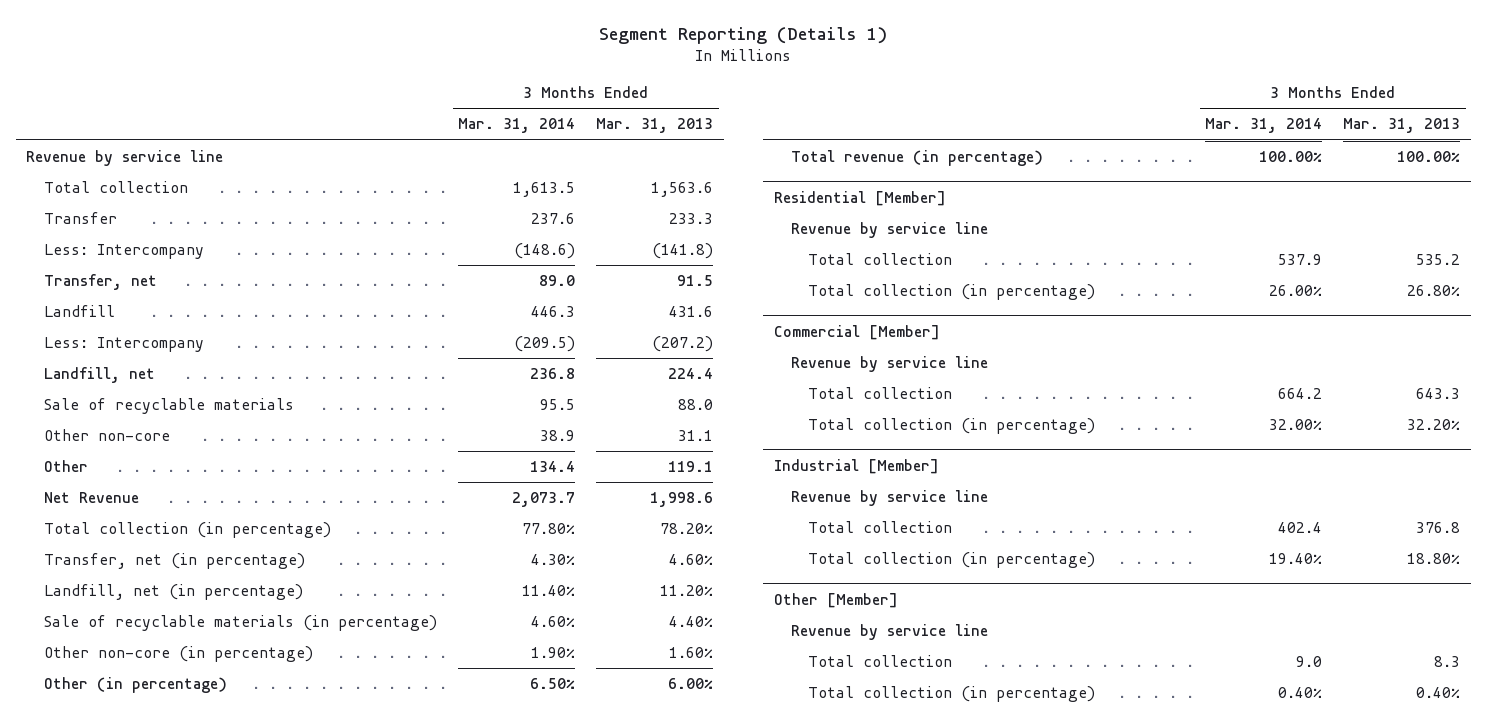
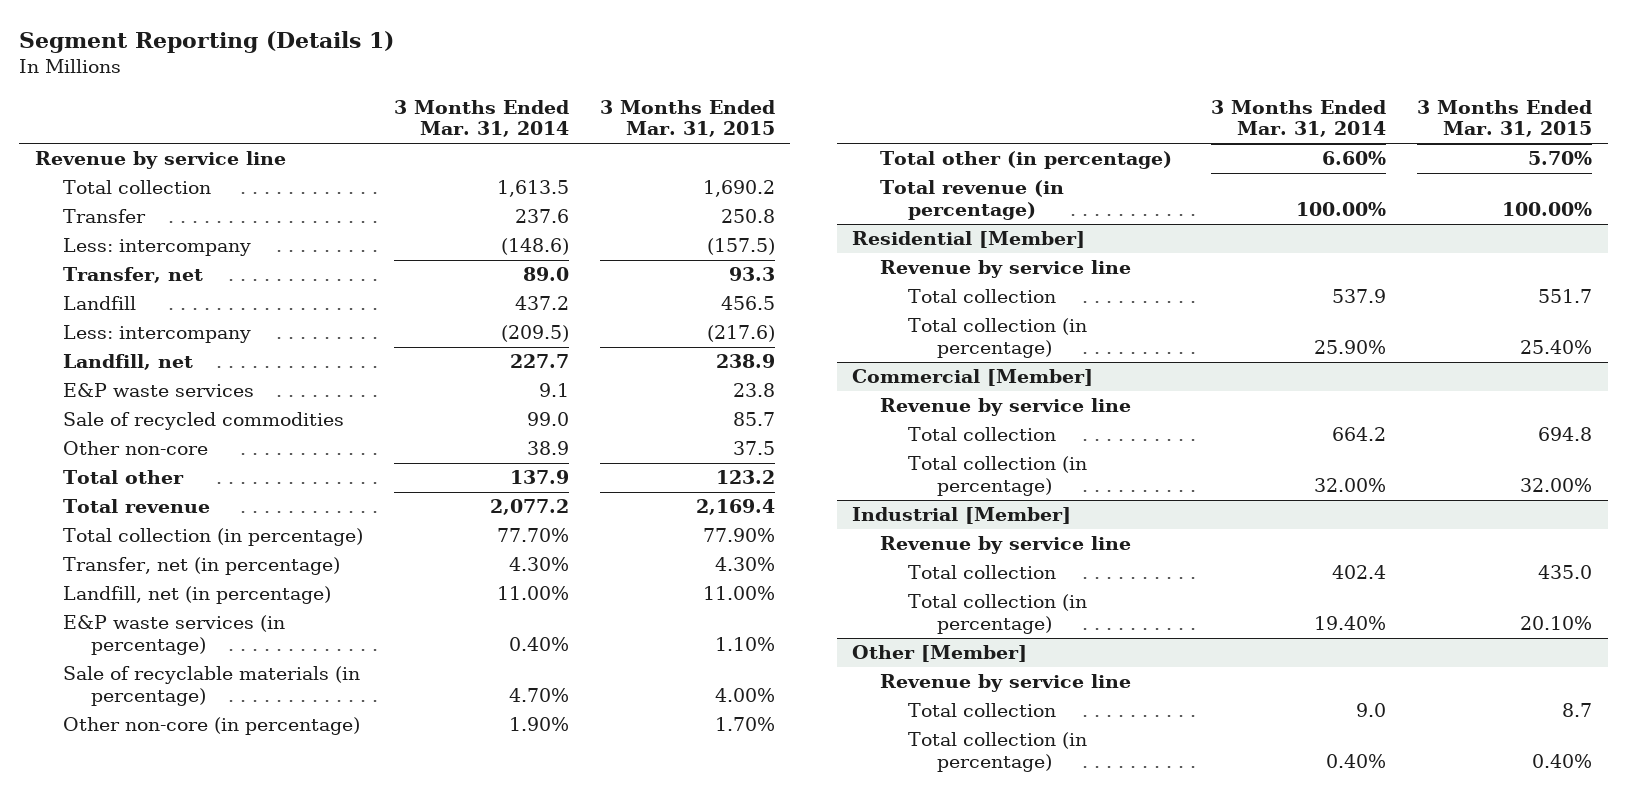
[596,118,714,134] Mar. 31, 2013 -> none
none -> [599,99,775,138] 3 Months Ended Mar. 31, 2015
[43,244,204,260] Less: Intercompany -> [62,238,251,257] Less: intercompany
[530,306,575,318] 446.3 -> [514,296,569,311] 437.2
[43,337,204,353] Less: Intercompany -> [62,325,251,344] Less: intercompany
[529,368,575,380] 236.8 -> [509,354,569,369] 227.7
none -> [62,383,254,398] E&P waste services
[43,398,294,415] Sale of recyclable materials -> [62,412,344,431] Sale of recycled commodities
[539,399,575,411] 95.5 -> [526,412,569,427] 99.0
[43,460,88,473] Other -> [62,470,184,485] Total other
[529,461,575,473] 134.4 -> [509,470,569,485] 137.9
[43,492,139,504] Net Revenue -> [62,499,210,514] Total revenue
[511,492,575,508] 2,073.7 -> [489,499,569,516] 2,077.2
[521,523,575,535] 77.80% -> [496,528,569,543] 77.70%
[521,585,575,597] 11.40% -> [496,586,569,601] 11.00%
none -> [62,615,285,656] E&P waste services (in percentage)
[530,616,575,628] 4.60% -> [508,688,569,703] 4.70%
[43,677,227,694] Other (in percentage) -> [880,151,1173,170] Total other (in percentage)
[529,678,575,690] 6.50% -> [1322,151,1387,166] 6.60%
[1269,285,1323,297] 26.00% -> [1314,340,1387,355] 25.90%

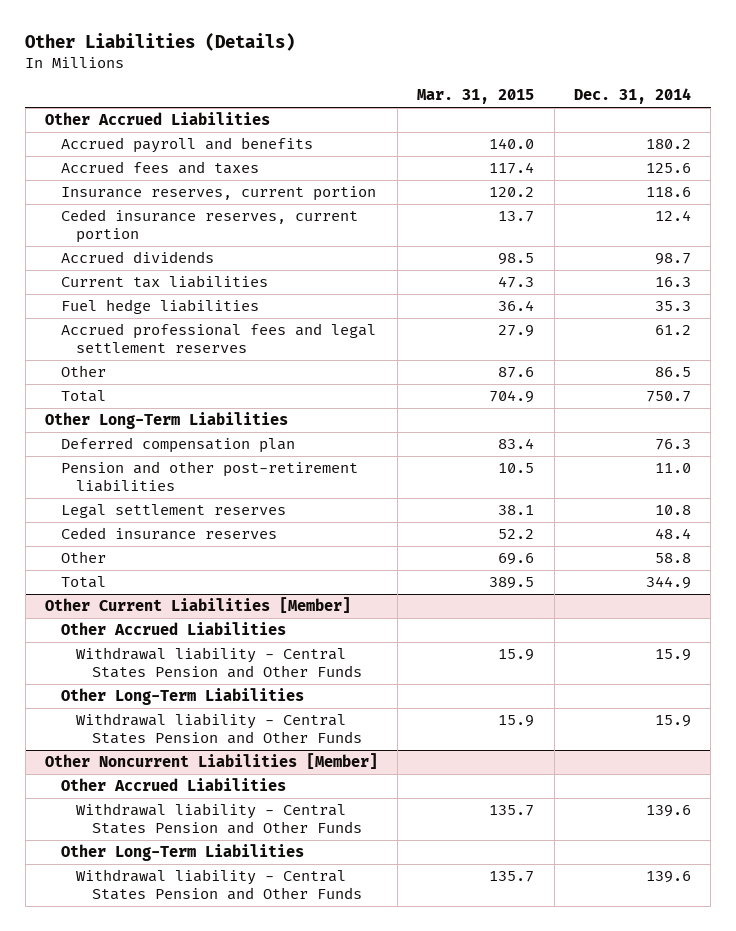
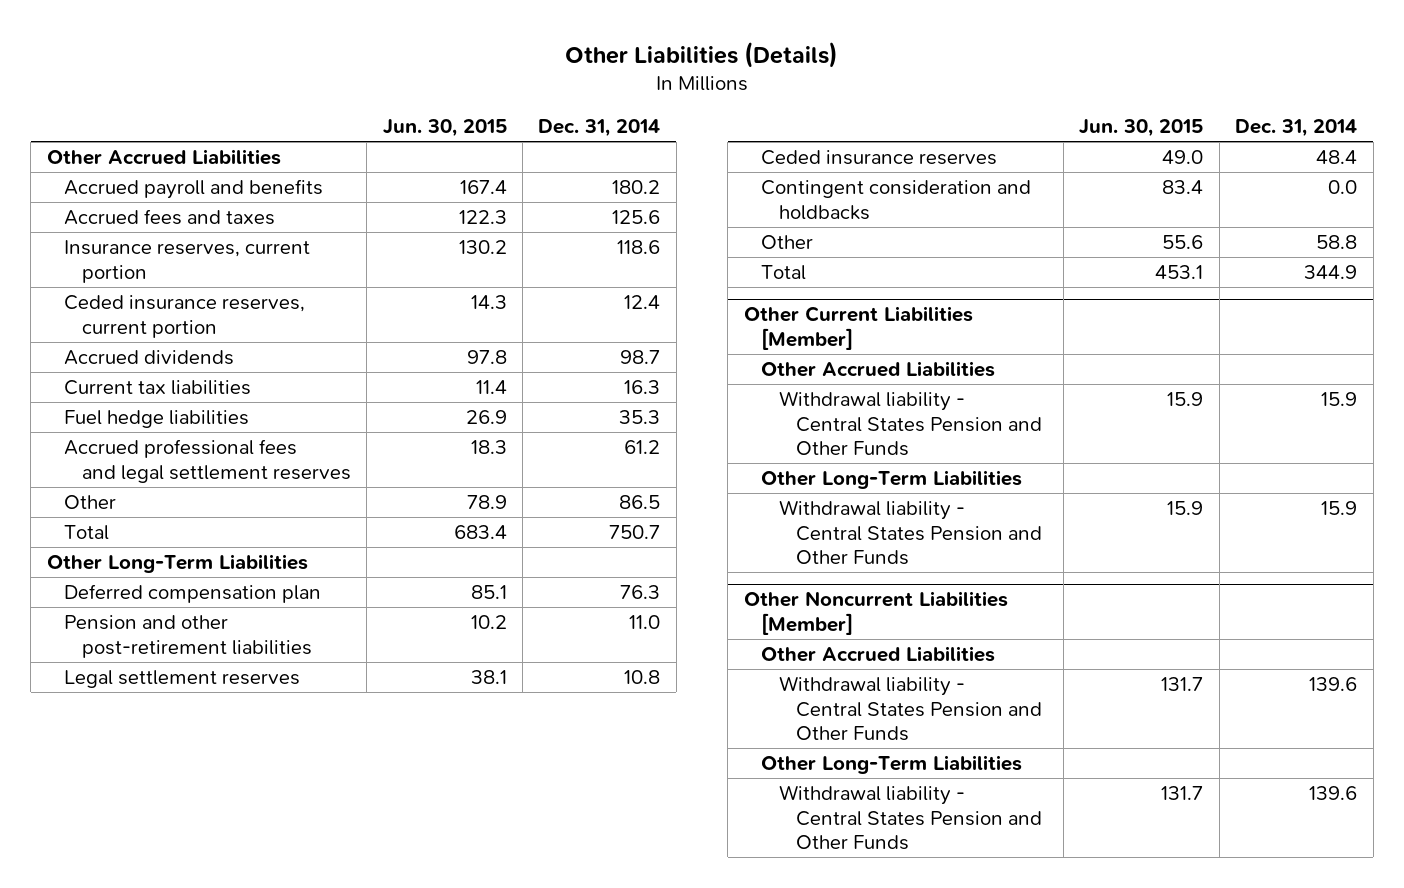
[417,89,535,105] Mar. 31, 2015 -> none
none -> [382,118,507,137] Jun. 30, 2015
none -> [761,180,1032,220] Contingent consideration and holdbacks

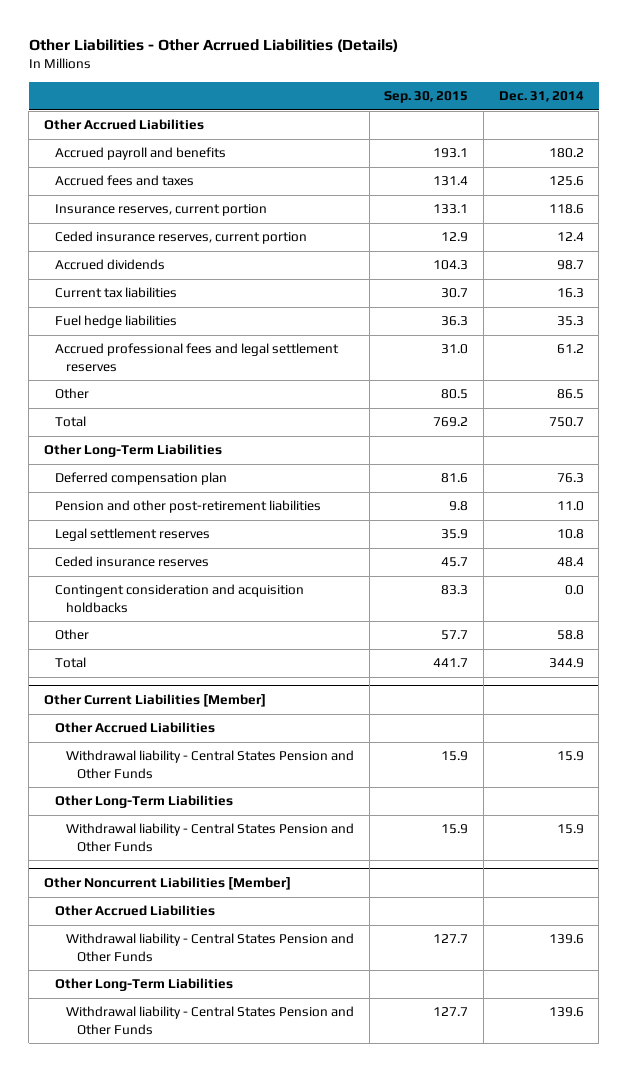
[565,41,839,68] Other Liabilities (Details) -> [28,38,398,52] Other Liabilities - Other Acrrued Liabilities (Details)
[382,118,507,137] Jun. 30, 2015 -> none
none -> [384,91,469,104] Sep. 30, 2015
[761,180,1032,220] Contingent consideration and holdbacks -> [55,584,305,613] Contingent consideration and acquisition holdbacks

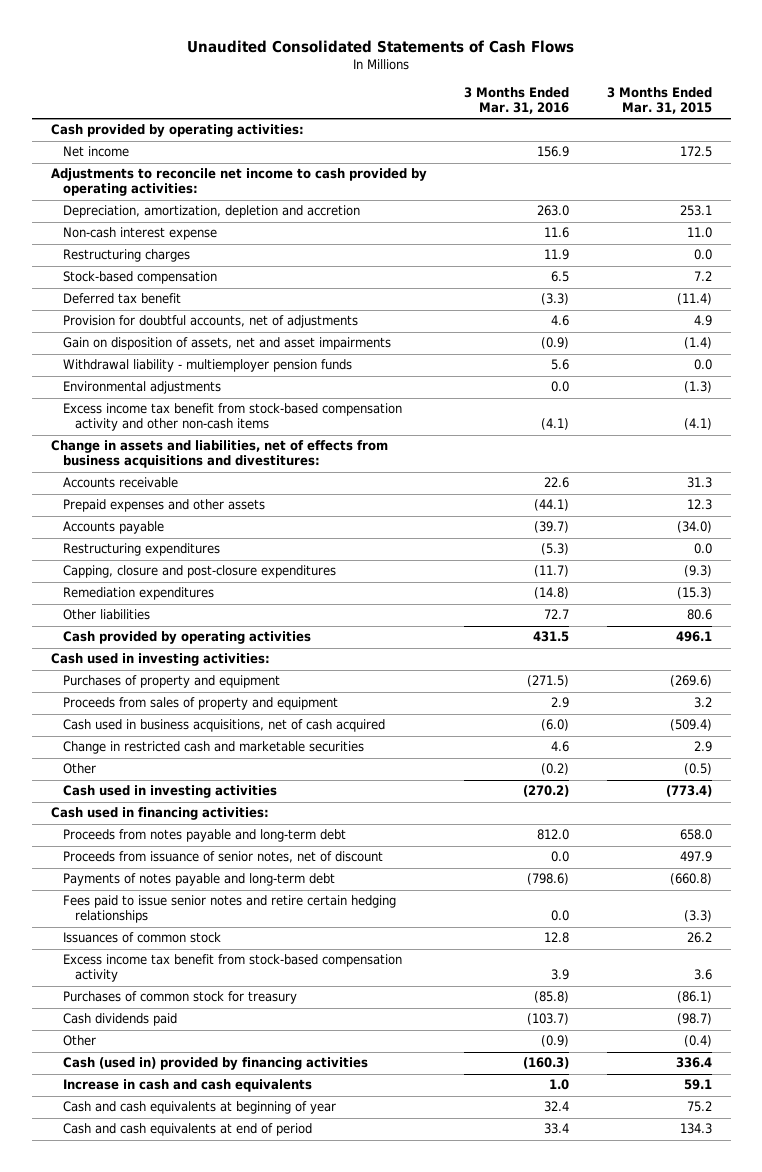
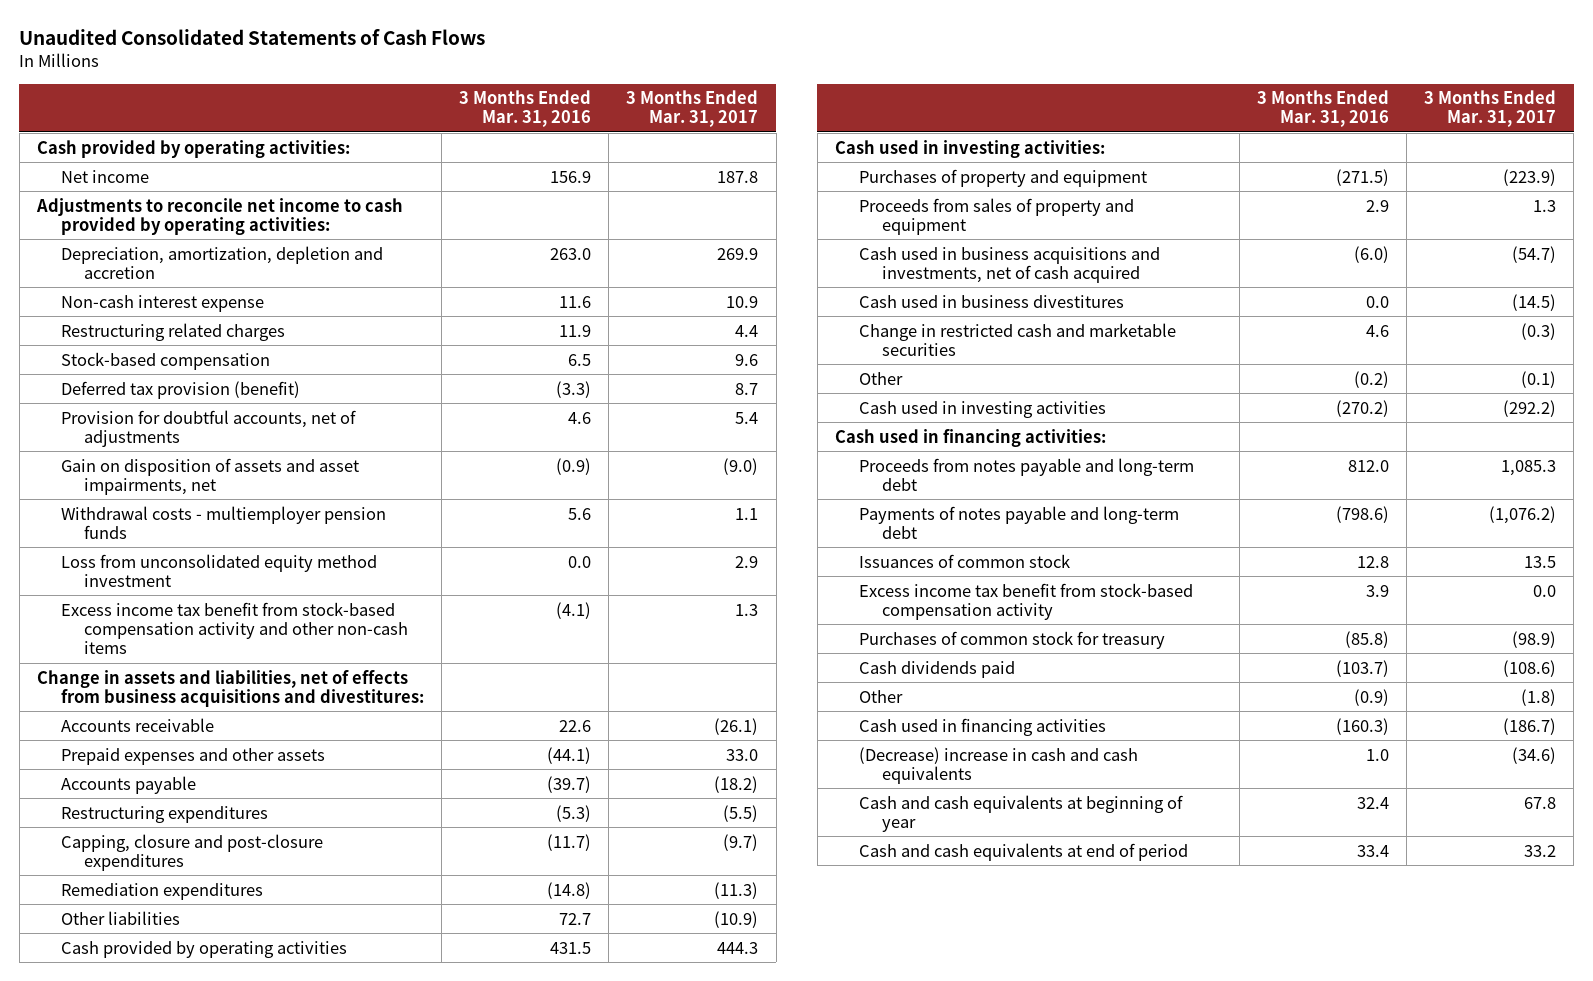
[606,86,712,114] 3 Months Ended Mar. 31, 2015 -> none
none -> [626,90,759,128] 3 Months Ended Mar. 31, 2017
[63,249,191,263] Restructuring charges -> [60,322,285,341] Restructuring related charges
[63,293,182,305] Deferred tax benefit -> [60,380,300,399] Deferred tax provision (benefit)
[63,381,222,395] Environmental adjustments -> none
[63,337,392,351] Gain on disposition of assets, net and asset impairments -> [60,457,359,495] Gain on disposition of assets and asset impairments, net
[63,359,353,373] Withdrawal liability - multiemployer pension funds -> [60,505,386,539] Withdrawal costs - multiemployer pension funds
none -> [60,553,377,587] Loss from unconsolidated equity method investment
[63,719,386,733] Cash used in business acquisitions, net of cash acquired -> [858,246,1160,283] Cash used in business acquisitions and investments, net of cash acquired
none -> [858,294,1124,308] Cash used in business divestitures
[63,851,384,864] Proceeds from issuance of senior notes, net of discount -> none
[63,895,397,924] Fees paid to issue senior notes and retire certain hedging relationships -> none
[63,1057,369,1071] Cash (used in) provided by financing activities -> [858,717,1106,736] Cash used in financing activities
[63,1079,313,1093] Increase in cash and cash equivalents -> [858,746,1138,784] (Decrease) increase in cash and cash equivalents

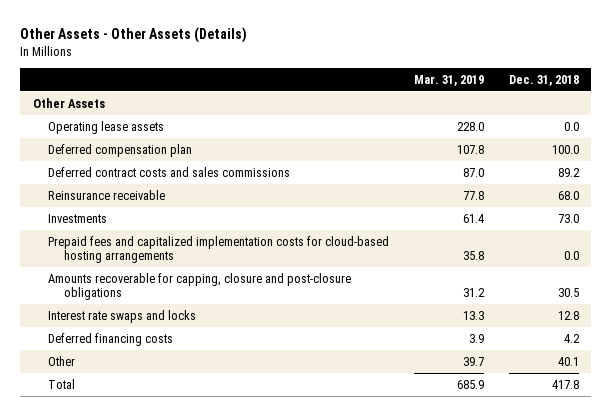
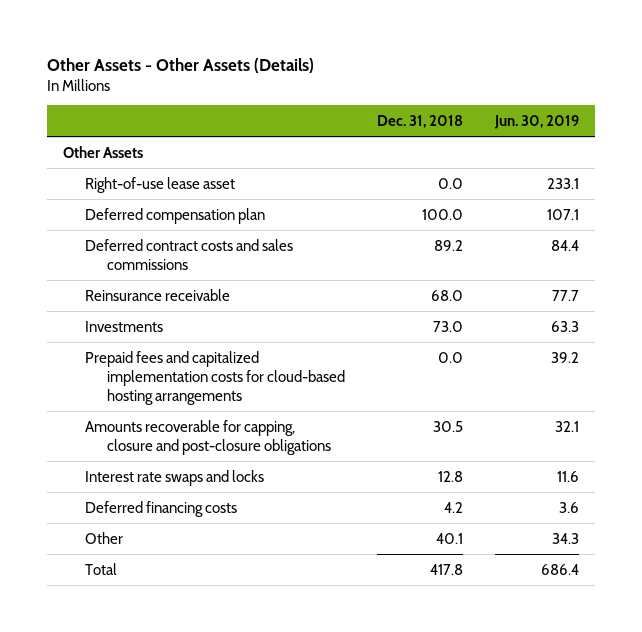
[413,74,484,86] Mar. 31, 2019 -> none
none -> [493,115,579,130] Jun. 30, 2019
[48,120,165,134] Operating lease assets -> [85,176,236,193] Right-of-use lease asset

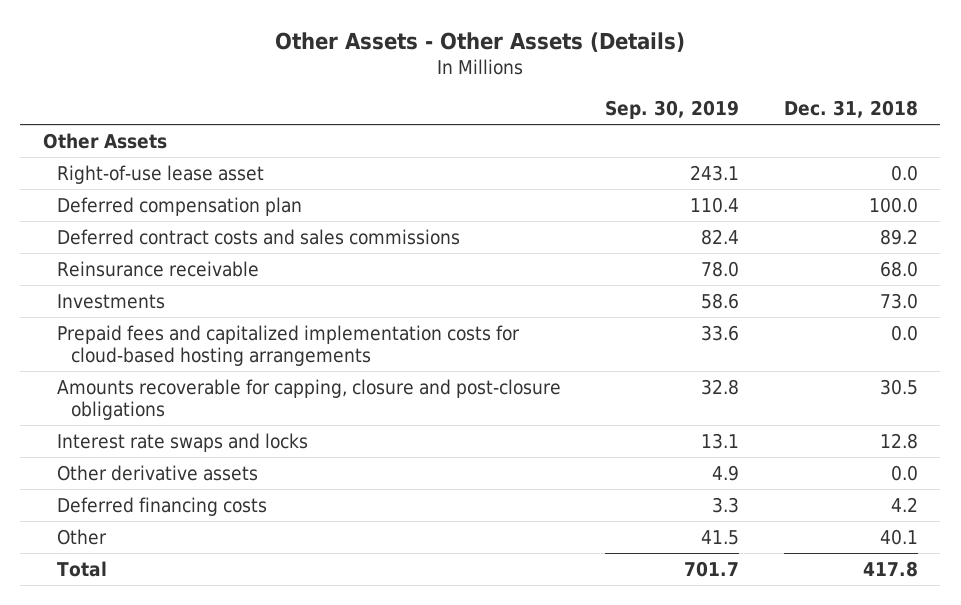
[493,115,579,130] Jun. 30, 2019 -> none
none -> [605,100,740,120] Sep. 30, 2019
none -> [56,464,258,481] Other derivative assets

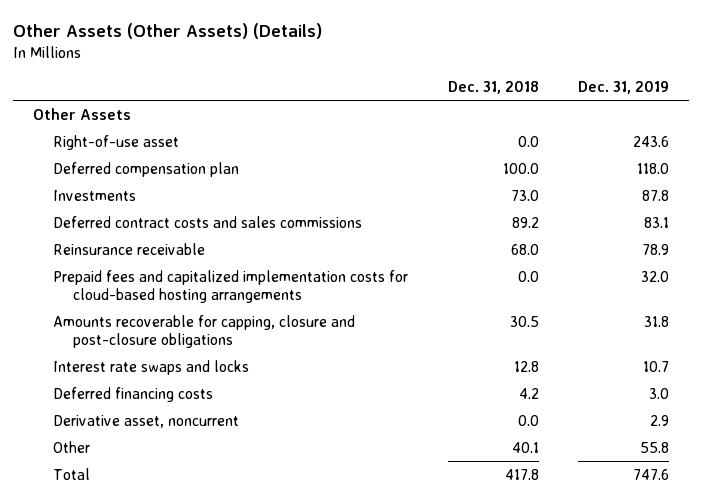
[275,32,686,53] Other Assets - Other Assets (Details) -> [12,22,322,39] Other Assets (Other Assets) (Details)
[605,100,740,120] Sep. 30, 2019 -> none
none -> [578,81,670,95] Dec. 31, 2019
[56,164,264,184] Right-of-use lease asset -> [52,134,179,150] Right-of-use asset
[56,293,165,309] Investments -> [52,189,136,201] Investments
[56,464,258,481] Other derivative assets -> none
none -> [52,414,239,428] Derivative asset, noncurrent

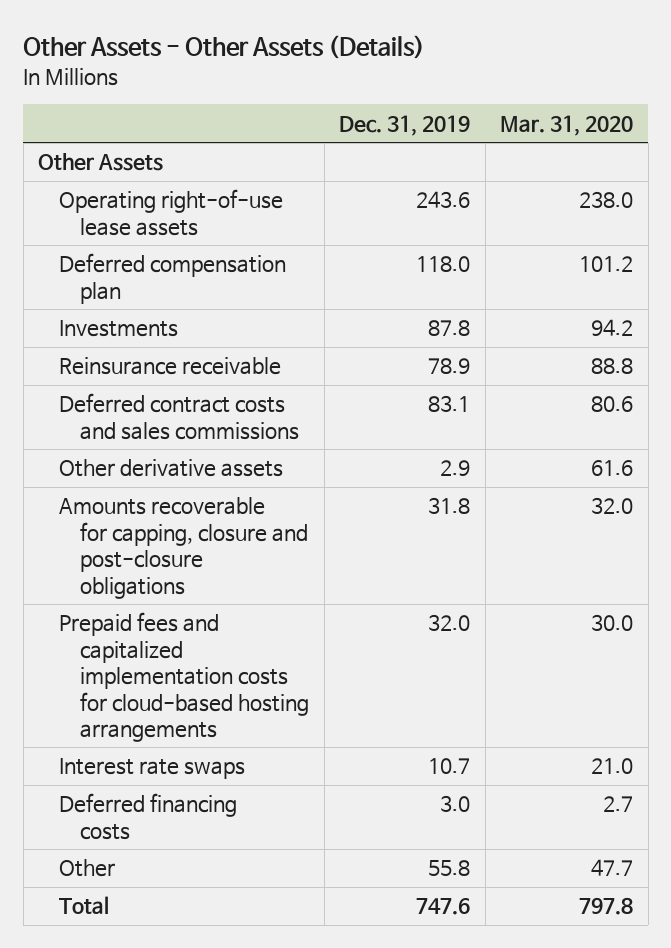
[12,22,322,39] Other Assets (Other Assets) (Details) -> [23,35,426,60] Other Assets - Other Assets (Details)
[447,81,539,95] Dec. 31, 2018 -> none
none -> [500,114,634,136] Mar. 31, 2020
[52,134,179,150] Right-of-use asset -> [59,189,284,236] Operating right-of-use lease assets
[52,215,362,228] Deferred contract costs and sales commissions -> [59,393,299,440] Deferred contract costs and sales commissions
none -> [59,459,284,478] Other derivative assets
[52,269,408,304] Prepaid fees and capitalized implementation costs for cloud-based hosting arrangements -> [59,612,309,742] Prepaid fees and capitalized implementation costs for cloud-based hosting arrangements
[52,359,249,375] Interest rate swaps and locks -> [59,758,246,780] Interest rate swaps
[52,414,239,428] Derivative asset, noncurrent -> none

